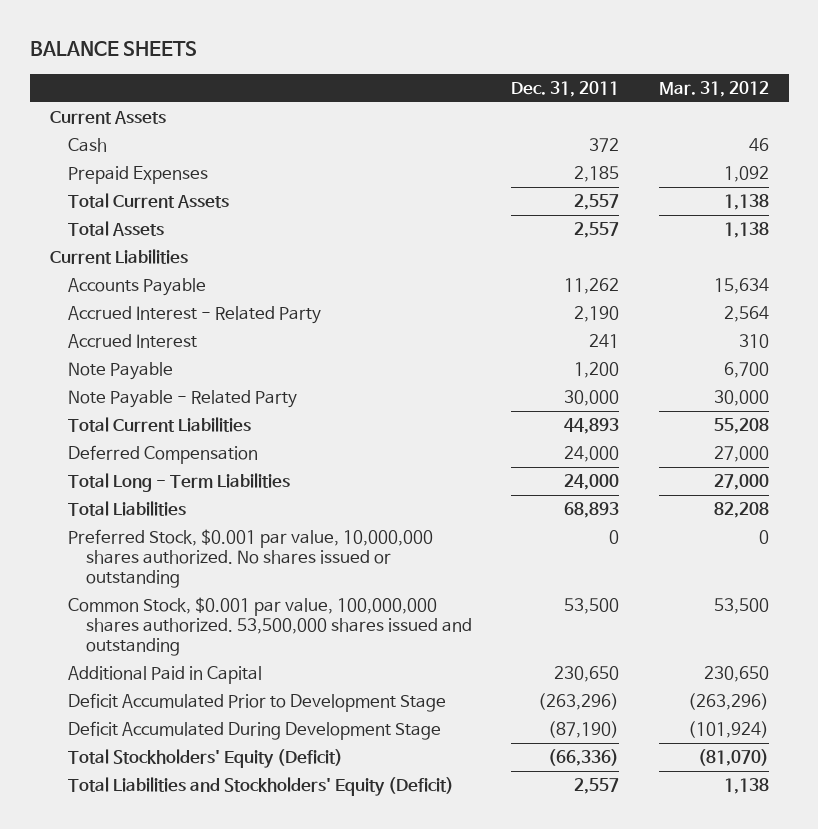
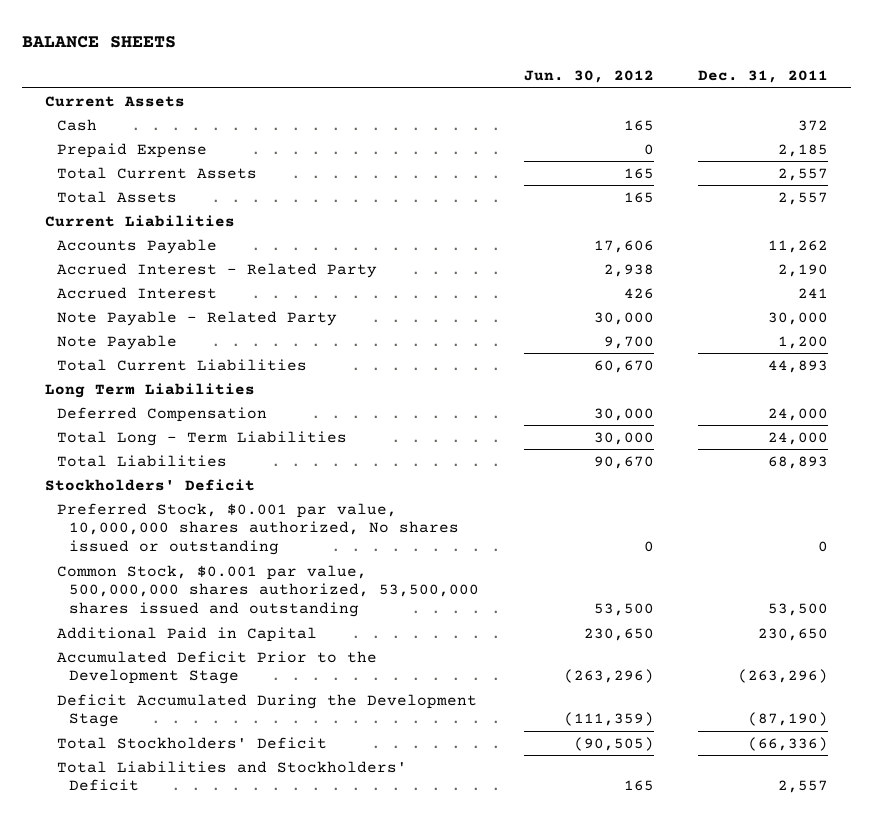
[658,80,769,97] Mar. 31, 2012 -> none
none -> [523,70,654,84] Jun. 30, 2012
[67,166,208,185] Prepaid Expenses -> [56,142,207,158] Prepaid Expense
[67,362,173,381] Note Payable -> [56,334,177,350] Note Payable
none -> [44,382,255,398] Long Term Liabilities
none -> [44,478,255,491] Stockholders' Deficit
[67,529,433,589] Preferred Stock, $0.001 par value, 10,000,000 shares authorized. No shares issued or outstanding -> [56,502,460,556] Preferred Stock, $0.001 par value, 10,000,000 shares authorized, No shares issued or outstanding
[67,597,473,657] Common Stock, $0.001 par value, 100,000,000 shares authorized. 53,500,000 shares issued and outstanding -> [56,564,480,618] Common Stock, $0.001 par value, 500,000,000 shares authorized, 53,500,000 shares issued and outstanding
[67,693,446,713] Deficit Accumulated Prior to Development Stage -> [56,650,377,685] Accumulated Deficit Prior to the Development Stage
[67,721,441,741] Deficit Accumulated During Development Stage -> [56,693,477,728] Deficit Accumulated During the Development Stage
[67,749,343,769] Total Stockholders' Equity (Deficit) -> [56,736,327,749] Total Stockholders' Deficit
[67,777,454,797] Total Liabilities and Stockholders' Equity (Deficit) -> [56,760,407,792] Total Liabilities and Stockholders' Deficit

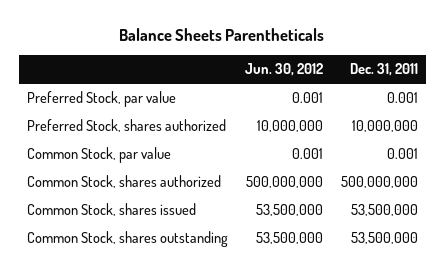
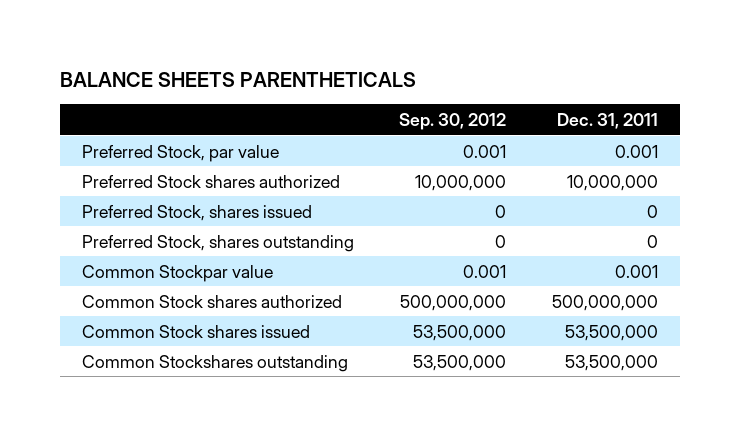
[119,28,325,42] Balance Sheets Parentheticals -> [59,71,416,87] BALANCE SHEETS PARENTHETICALS
[245,63,324,77] Jun. 30, 2012 -> none
none -> [399,112,507,130] Sep. 30, 2012
[27,119,227,133] Preferred Stock, shares authorized -> [82,174,341,188] Preferred Stock shares authorized
none -> [82,204,313,221] Preferred Stock, shares issued
none -> [82,234,355,252] Preferred Stock, shares outstanding
[27,147,172,164] Common Stock, par value -> [82,264,274,282] Common Stockpar value
[27,175,222,189] Common Stock, shares authorized -> [82,294,343,308] Common Stock shares authorized
[27,203,197,217] Common Stock, shares issued -> [82,324,311,338] Common Stock shares issued
[27,231,229,248] Common Stock, shares outstanding -> [82,354,349,372] Common Stockshares outstanding

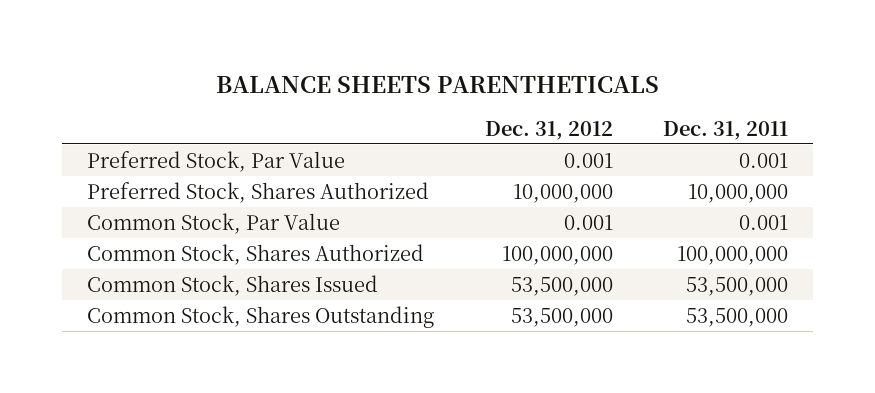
[399,112,507,130] Sep. 30, 2012 -> none
none -> [484,120,613,140] Dec. 31, 2012
[82,204,313,221] Preferred Stock, shares issued -> none
[82,234,355,252] Preferred Stock, shares outstanding -> none
[82,144,280,162] Preferred Stock, par value -> [87,150,346,172] Preferred Stock, Par Value
[82,174,341,188] Preferred Stock shares authorized -> [87,181,430,203] Preferred Stock, Shares Authorized
[82,264,274,282] Common Stockpar value -> [87,212,341,234] Common Stock, Par Value
[82,294,343,308] Common Stock shares authorized -> [87,243,425,265] Common Stock, Shares Authorized
[551,294,658,311] 500,000,000 -> [677,245,789,265] 100,000,000
[82,324,311,338] Common Stock shares issued -> [87,274,379,296] Common Stock, Shares Issued
[82,354,349,372] Common Stockshares outstanding -> [87,305,435,328] Common Stock, Shares Outstanding

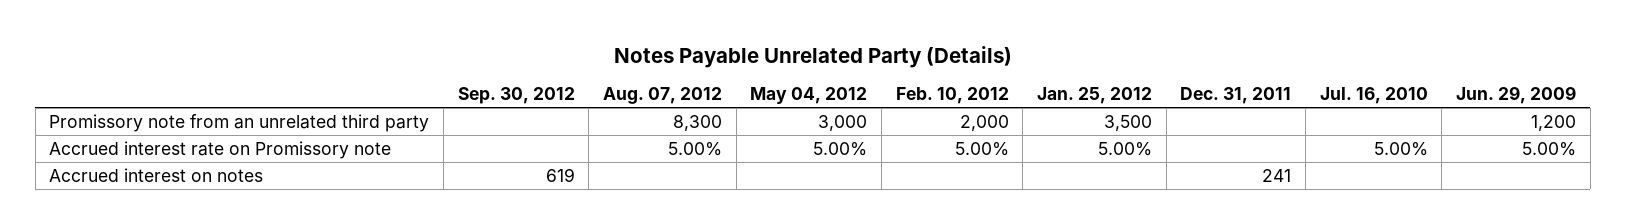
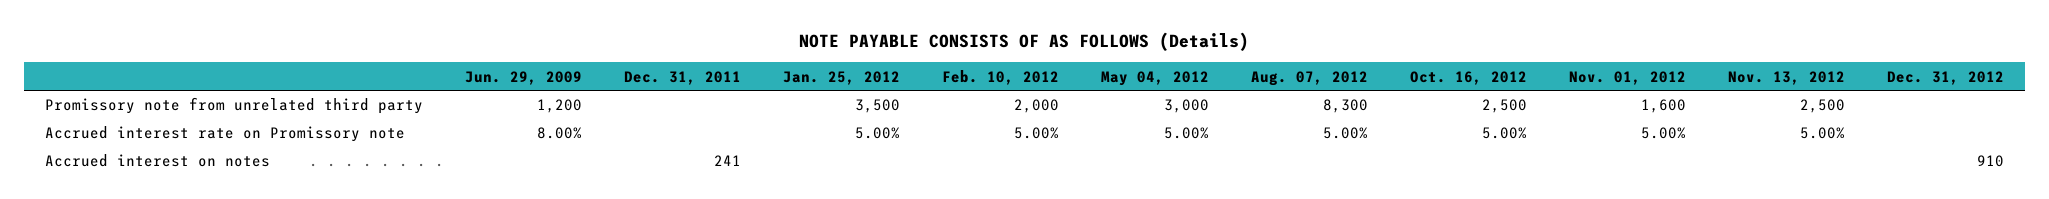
[613,45,1012,68] Notes Payable Unrelated Party (Details) -> [799,32,1250,52] NOTE PAYABLE CONSISTS OF AS FOLLOWS (Details)
[457,87,575,105] Sep. 30, 2012 -> none
[1319,87,1428,105] Jul. 16, 2010 -> none
none -> [1409,70,1527,85] Oct. 16, 2012
none -> [1568,70,1686,85] Nov. 01, 2012
none -> [1727,70,1845,85] Nov. 13, 2012
none -> [1886,70,2004,85] Dec. 31, 2012
[49,113,430,132] Promissory note from an unrelated third party -> [44,97,423,115] Promissory note from unrelated third party
[1521,141,1576,156] 5.00% -> [536,127,582,140] 8.00%

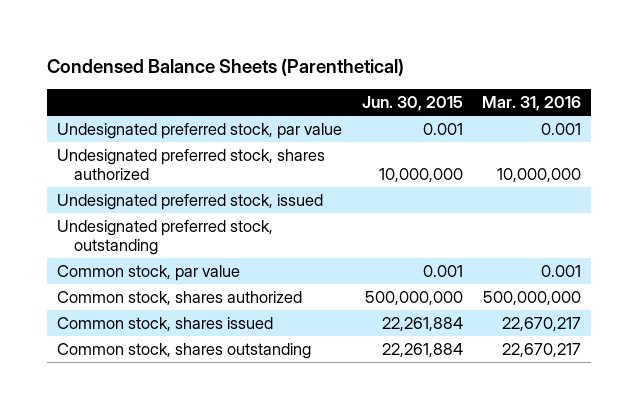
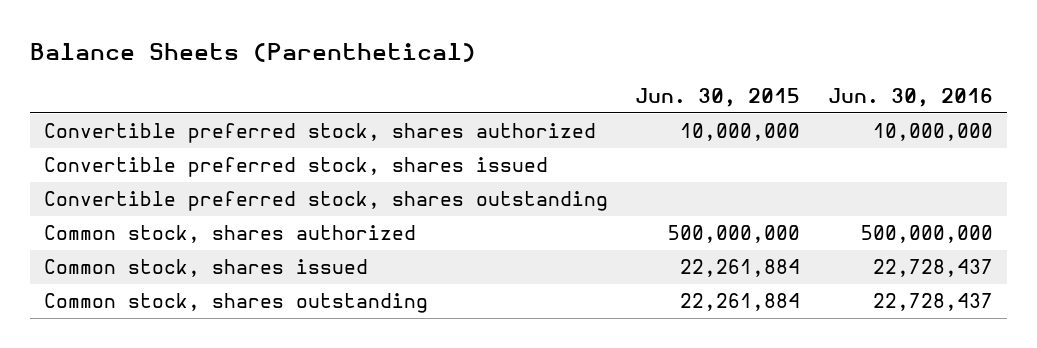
[47,58,405,76] Condensed Balance Sheets (Parenthetical) -> [29,42,476,62] Balance Sheets (Parenthetical)
[481,95,581,111] Mar. 31, 2016 -> none
none -> [827,88,993,108] Jun. 30, 2016
[57,122,343,139] Undesignated preferred stock, par value -> none
[57,264,241,281] Common stock, par value -> none
[57,148,326,181] Undesignated preferred stock, shares authorized -> [43,123,596,144] Convertible preferred stock, shares authorized
[57,193,324,210] Undesignated preferred stock, issued -> [43,157,548,178] Convertible preferred stock, shares issued
[57,219,274,256] Undesignated preferred stock, outstanding -> [43,191,608,212] Convertible preferred stock, shares outstanding

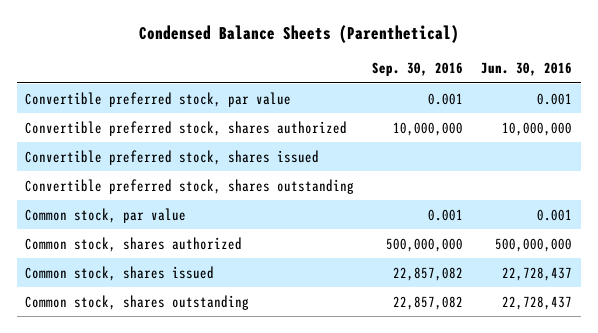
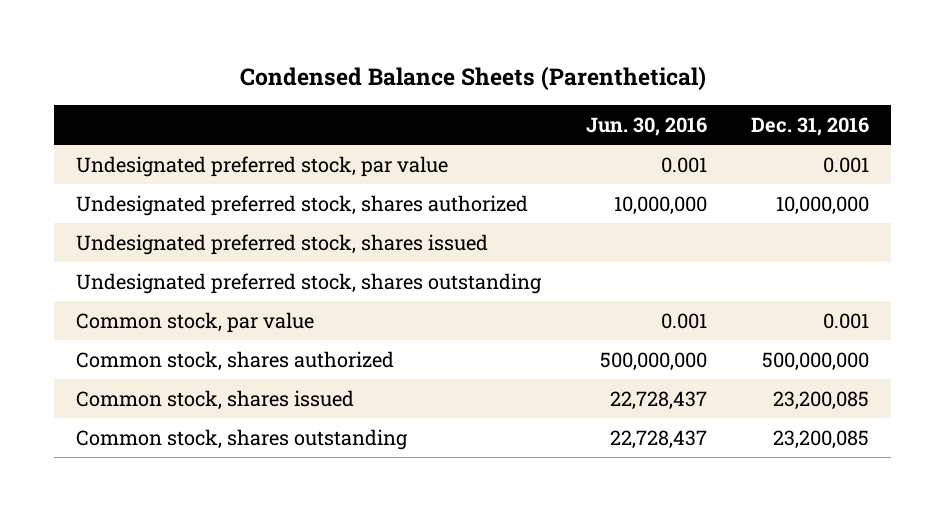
[372,62,464,77] Sep. 30, 2016 -> none
none -> [751,116,870,136] Dec. 31, 2016
[25,91,292,107] Convertible preferred stock, par value -> [76,155,449,177] Undesignated preferred stock, par value
[25,120,348,136] Convertible preferred stock, shares authorized -> [76,194,529,216] Undesignated preferred stock, shares authorized
[25,149,320,165] Convertible preferred stock, shares issued -> [76,233,489,255] Undesignated preferred stock, shares issued
[25,178,355,194] Convertible preferred stock, shares outstanding -> [76,272,543,294] Undesignated preferred stock, shares outstanding

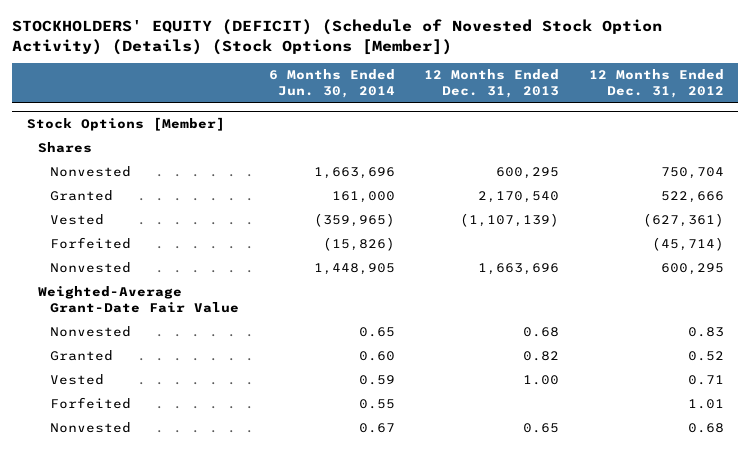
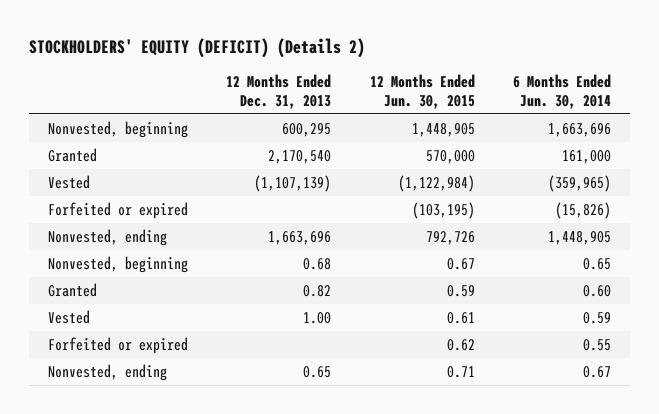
[11,19,662,55] STOCKHOLDERS' EQUITY (DEFICIT) (Schedule of Novested Stock Option Activity) (Details) (Stock Options [Member]) -> [29,38,366,59] STOCKHOLDERS' EQUITY (DEFICIT) (Details 2)
[588,69,724,98] 12 Months Ended Dec. 31, 2012 -> none
none -> [369,74,475,109] 12 Months Ended Jun. 30, 2015
[26,117,225,132] Stock Options [Member] -> none
[38,142,93,154] Shares -> none
[50,166,132,178] Nonvested -> [48,120,189,138] Nonvested, beginning
[38,286,240,313] Weighted-Average Grant-Date Fair Value -> none
[50,237,132,250] Forfeited -> [48,201,189,219] Forfeited or expired
[50,262,132,274] Nonvested -> [48,228,168,246] Nonvested, ending
[50,326,132,338] Nonvested -> [48,255,189,273] Nonvested, beginning
[50,397,132,410] Forfeited -> [48,336,189,354] Forfeited or expired
[50,422,132,434] Nonvested -> [48,363,168,381] Nonvested, ending

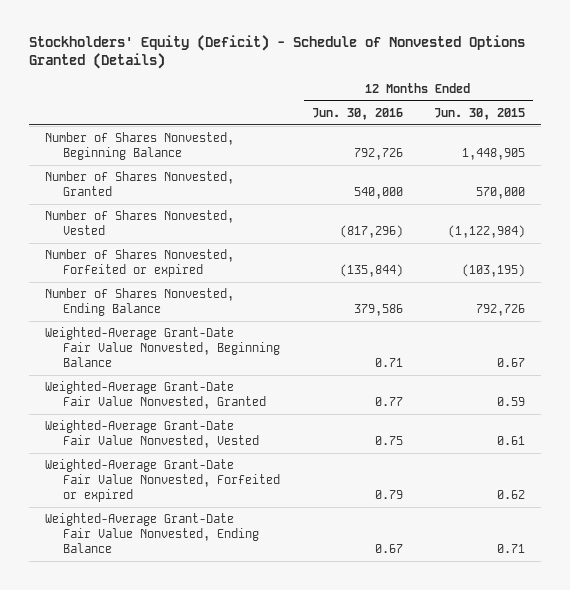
[29,38,366,59] STOCKHOLDERS' EQUITY (DEFICIT) (Details 2) -> [29,35,526,70] Stockholders' Equity (Deficit) - Schedule of Nonvested Options Granted (Details)
[226,74,332,109] 12 Months Ended Dec. 31, 2013 -> none
[512,74,611,109] 6 Months Ended Jun. 30, 2014 -> none
none -> [311,107,403,120] Jun. 30, 2016
[48,120,189,138] Nonvested, beginning -> [45,132,235,160] Number of Shares Nonvested, Beginning Balance
[48,147,98,162] Granted -> [45,171,235,196] Number of Shares Nonvested, Granted
[48,174,91,189] Vested -> [45,210,235,235] Number of Shares Nonvested, Vested
[48,201,189,219] Forfeited or expired -> [45,249,235,277] Number of Shares Nonvested, Forfeited or expired
[48,228,168,246] Nonvested, ending -> [45,288,235,316] Number of Shares Nonvested, Ending Balance
[48,255,189,273] Nonvested, beginning -> [45,327,281,367] Weighted-Average Grant-Date Fair Value Nonvested, Beginning Balance
[48,282,98,297] Granted -> [45,381,267,409] Weighted-Average Grant-Date Fair Value Nonvested, Granted
[48,309,91,324] Vested -> [45,420,260,448] Weighted-Average Grant-Date Fair Value Nonvested, Vested
[48,336,189,354] Forfeited or expired -> [45,459,281,502] Weighted-Average Grant-Date Fair Value Nonvested, Forfeited or expired
[48,363,168,381] Nonvested, ending -> [45,513,260,553] Weighted-Average Grant-Date Fair Value Nonvested, Ending Balance

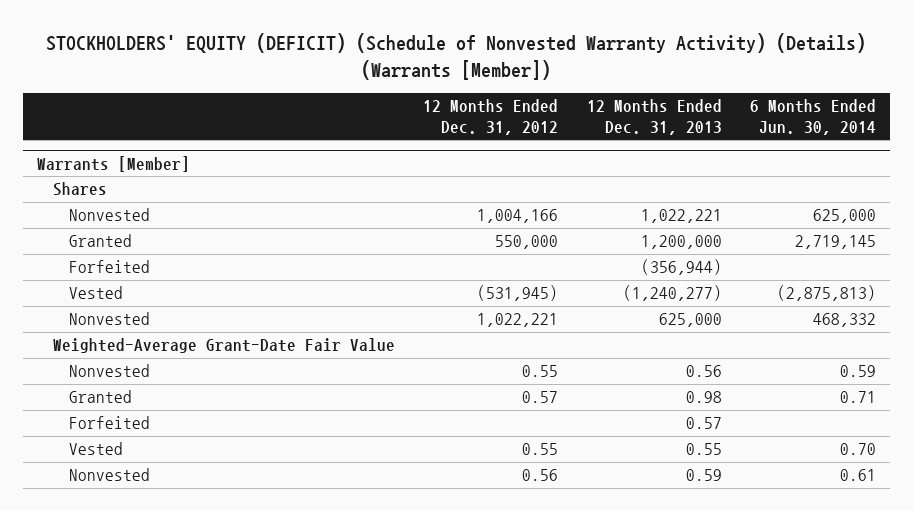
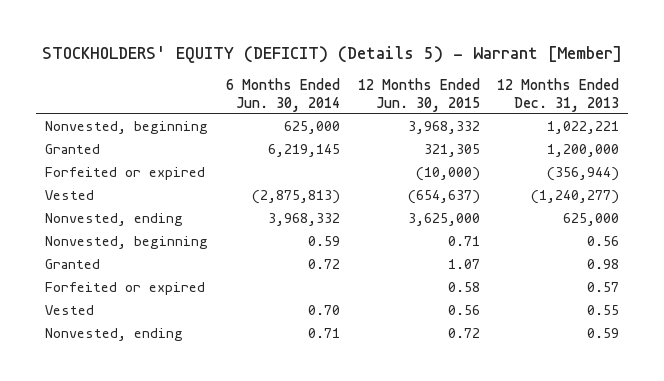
[46,33,867,80] STOCKHOLDERS' EQUITY (DEFICIT) (Schedule of Nonvested Warranty Activity) (Details) (Warrants [Member]) -> [42,46,623,64] STOCKHOLDERS' EQUITY (DEFICIT) (Details 5) - Warrant [Member]
[423,99,559,136] 12 Months Ended Dec. 31, 2012 -> none
none -> [357,78,480,112] 12 Months Ended Jun. 30, 2015
[37,155,191,172] Warrants [Member] -> none
[52,182,107,197] Shares -> none
[68,208,150,222] Nonvested -> [45,121,209,135] Nonvested, beginning
[794,235,876,250] 2,719,145 -> [267,144,340,158] 6,219,145
[68,260,150,274] Forfeited -> [45,167,206,181] Forfeited or expired
[52,338,395,354] Weighted-Average Grant-Date Fair Value -> none
[68,312,150,326] Nonvested -> [45,213,184,227] Nonvested, ending
[812,313,876,328] 468,332 -> [267,213,340,227] 3,968,332
[68,364,150,378] Nonvested -> [45,236,209,250] Nonvested, beginning
[839,391,876,404] 0.71 -> [307,259,340,270] 0.72
[68,416,150,430] Forfeited -> [45,282,206,296] Forfeited or expired
[68,468,150,482] Nonvested -> [45,328,184,342] Nonvested, ending
[839,469,876,482] 0.61 -> [307,328,340,339] 0.71

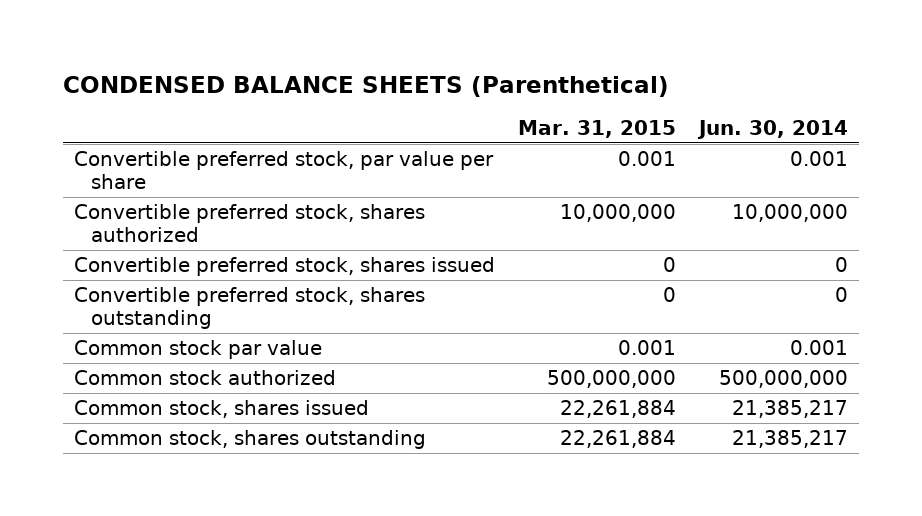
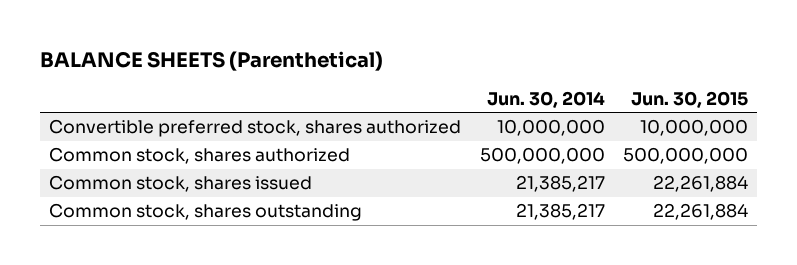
[62,75,669,97] CONDENSED BALANCE SHEETS (Parenthetical) -> [39,50,383,71] BALANCE SHEETS (Parenthetical)
[517,119,676,138] Mar. 31, 2015 -> none
none -> [630,90,748,108] Jun. 30, 2015
[74,151,495,189] Convertible preferred stock, par value per share -> none
[74,257,496,277] Convertible preferred stock, shares issued -> none
[74,287,426,329] Convertible preferred stock, shares outstanding -> none
[74,340,323,360] Common stock par value -> none
[74,370,337,386] Common stock authorized -> [49,147,351,165] Common stock, shares authorized

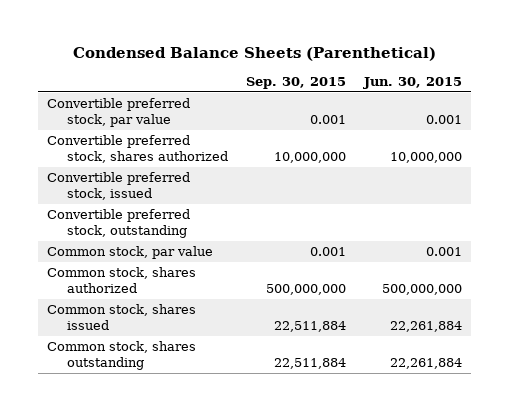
[39,50,383,71] BALANCE SHEETS (Parenthetical) -> [72,46,436,61] Condensed Balance Sheets (Parenthetical)
[486,90,605,108] Jun. 30, 2014 -> none
none -> [246,76,347,89] Sep. 30, 2015
none -> [46,98,190,128] Convertible preferred stock, par value
none -> [46,172,190,201] Convertible preferred stock, issued
none -> [46,209,190,239] Convertible preferred stock, outstanding
none -> [46,246,213,260] Common stock, par value

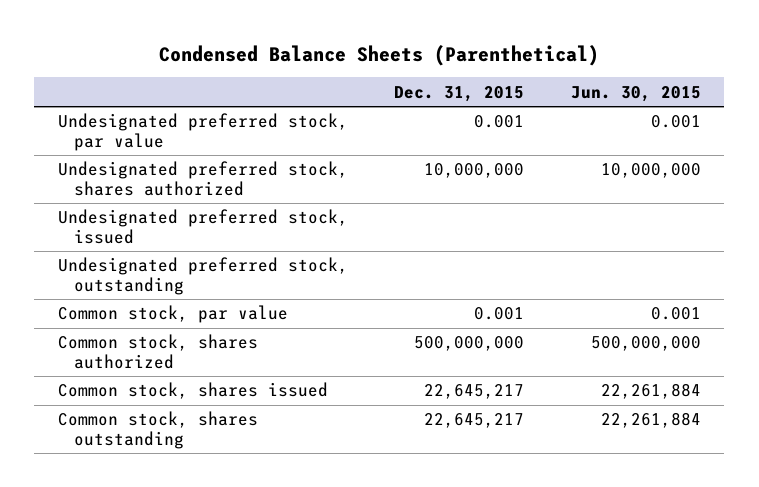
[246,76,347,89] Sep. 30, 2015 -> none
none -> [394,85,525,102] Dec. 31, 2015
[46,98,190,128] Convertible preferred stock, par value -> [57,113,348,151] Undesignated preferred stock, par value
[46,135,229,164] Convertible preferred stock, shares authorized -> [57,161,348,196] Undesignated preferred stock, shares authorized
[46,172,190,201] Convertible preferred stock, issued -> [57,209,348,244] Undesignated preferred stock, issued
[46,209,190,239] Convertible preferred stock, outstanding -> [57,257,348,295] Undesignated preferred stock, outstanding

